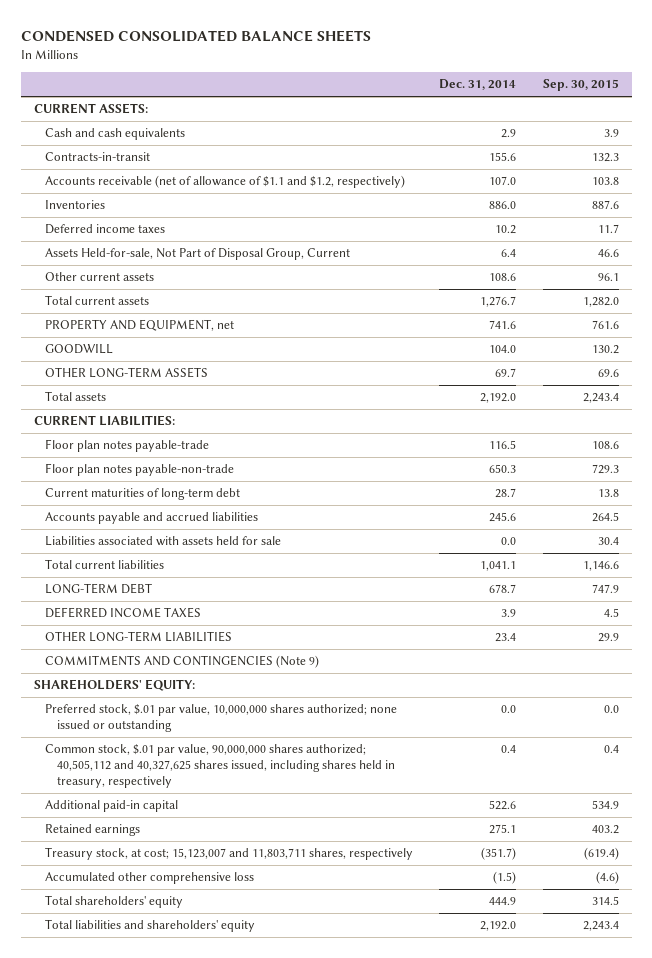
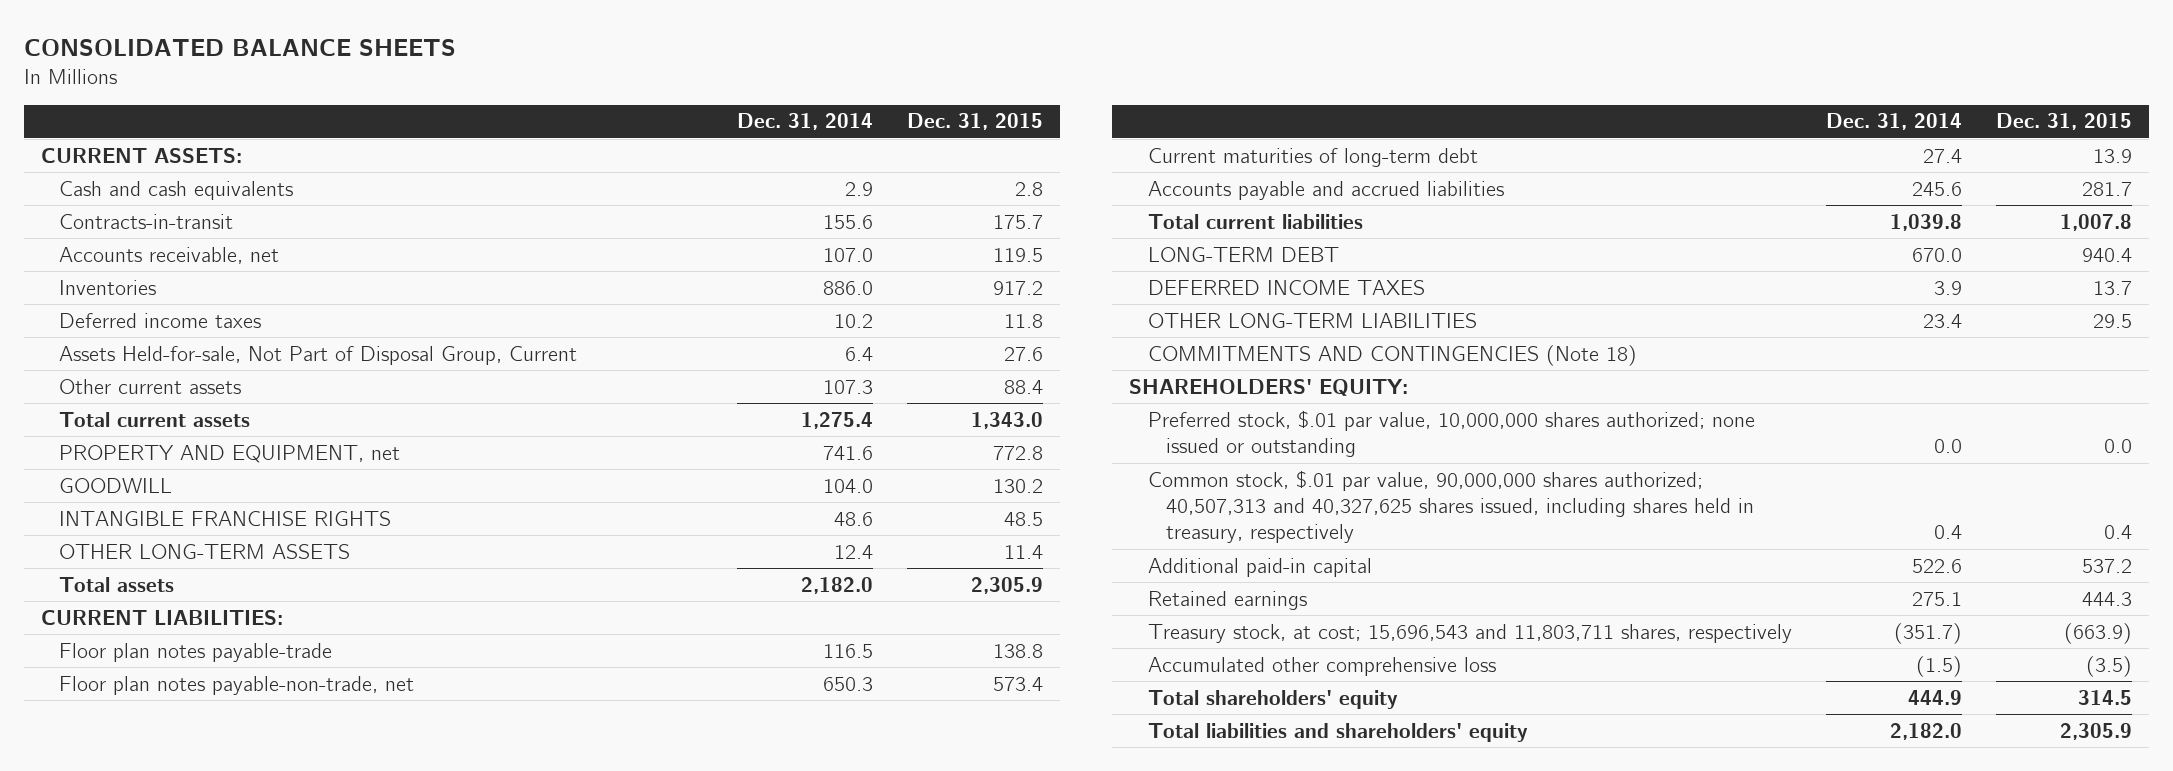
[20,30,371,43] CONDENSED CONSOLIDATED BALANCE SHEETS -> [23,38,456,56] CONSOLIDATED BALANCE SHEETS
[542,79,619,92] Sep. 30, 2015 -> none
none -> [907,113,1044,131] Dec. 31, 2015
[45,175,406,189] Accounts receivable (net of allowance of $1.1 and $1.2, respectively) -> [58,246,279,264] Accounts receivable, net
[489,273,517,282] 108.6 -> [823,379,874,394] 107.3
[480,296,517,308] 1,276.7 -> [801,411,874,429] 1,275.4
none -> [58,510,391,526] INTANGIBLE FRANCHISE RIGHTS
[495,368,517,378] 69.7 -> [834,544,874,559] 12.4
[480,393,517,404] 2,192.0 -> [801,576,874,594] 2,182.0
[45,463,235,477] Floor plan notes payable-non-trade -> [58,675,414,695] Floor plan notes payable-non-trade, net
[495,488,517,499] 28.7 -> [1922,148,1962,163] 27.4
[45,536,282,547] Liabilities associated with assets held for sale -> none
[480,561,517,572] 1,041.1 -> [1889,213,1962,231] 1,039.8
[489,584,517,594] 678.7 -> [1911,247,1962,262] 670.0
[45,655,320,669] COMMITMENTS AND CONTINGENCIES (Note 9) -> [1147,344,1637,366] COMMITMENTS AND CONTINGENCIES (Note 18)
[45,744,395,788] Common stock, $.01 par value, 90,000,000 shares authorized; 40,505,112 and 40,327,625 shares issued, including shares held in treasury, respectively -> [1147,469,1754,544] Common stock, $.01 par value, 90,000,000 shares authorized; 40,507,313 and 40,327,625 shares issued, including shares held in treasury, respectively
[45,847,414,861] Treasury stock, at cost; 15,123,007 and 11,803,711 shares, respectively -> [1147,623,1792,643] Treasury stock, at cost; 15,696,543 and 11,803,711 shares, respectively
[480,921,517,932] 2,192.0 -> [1889,722,1962,740] 2,182.0

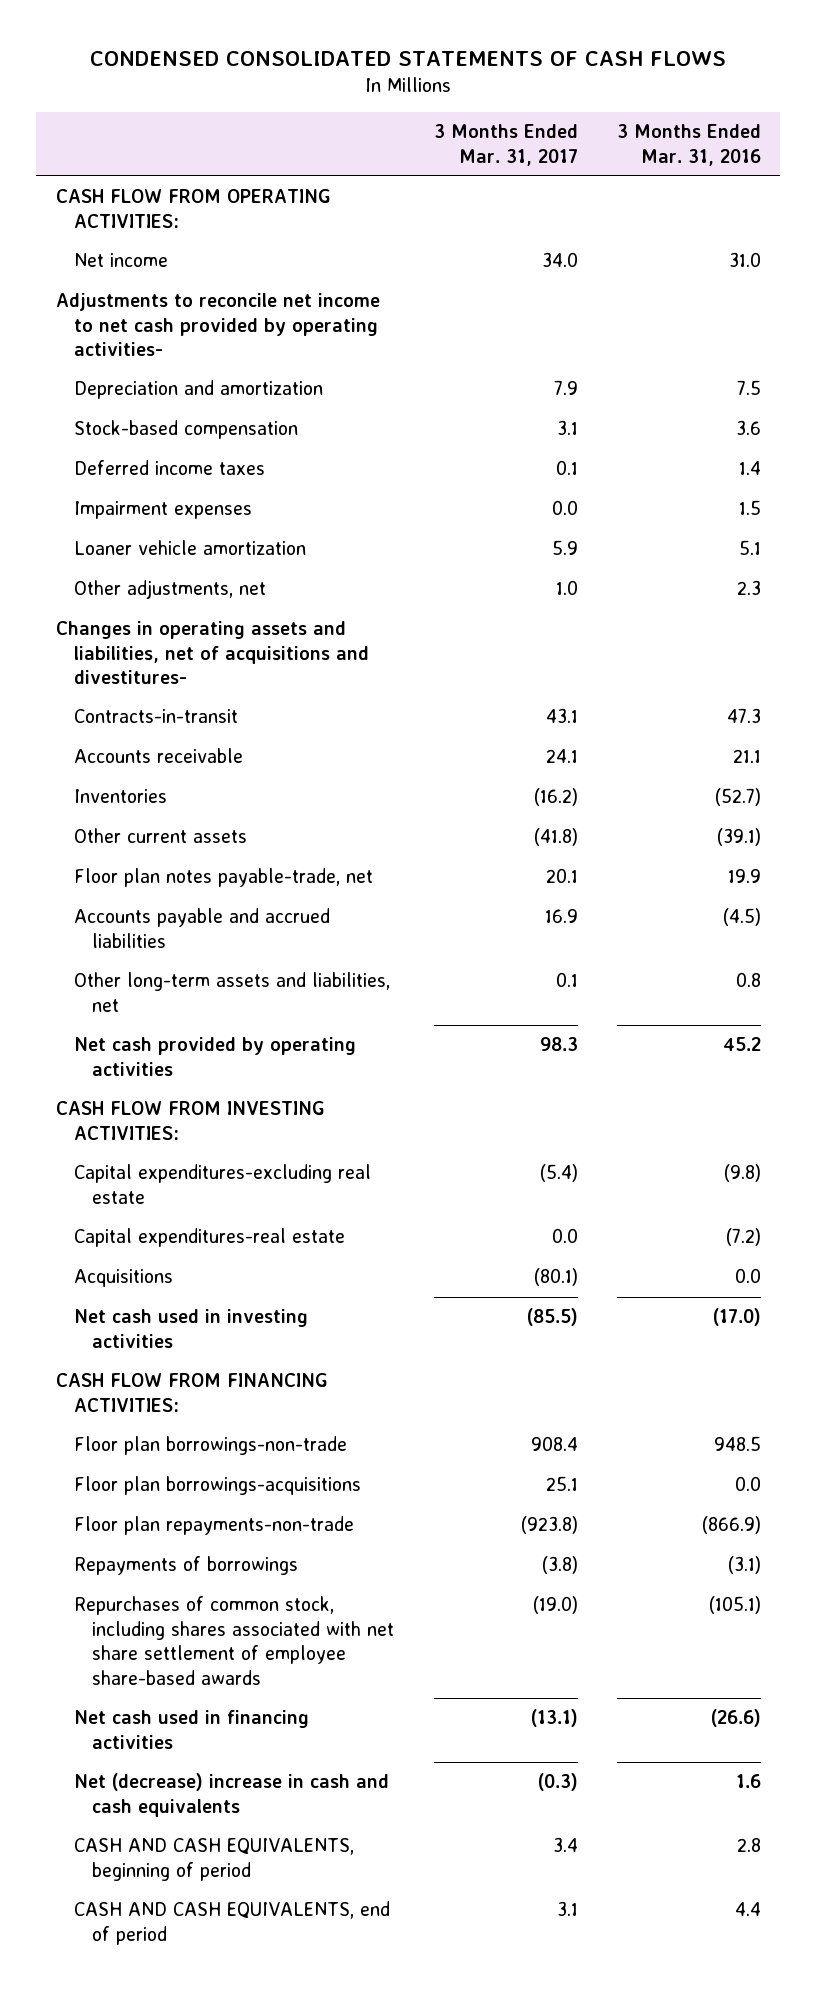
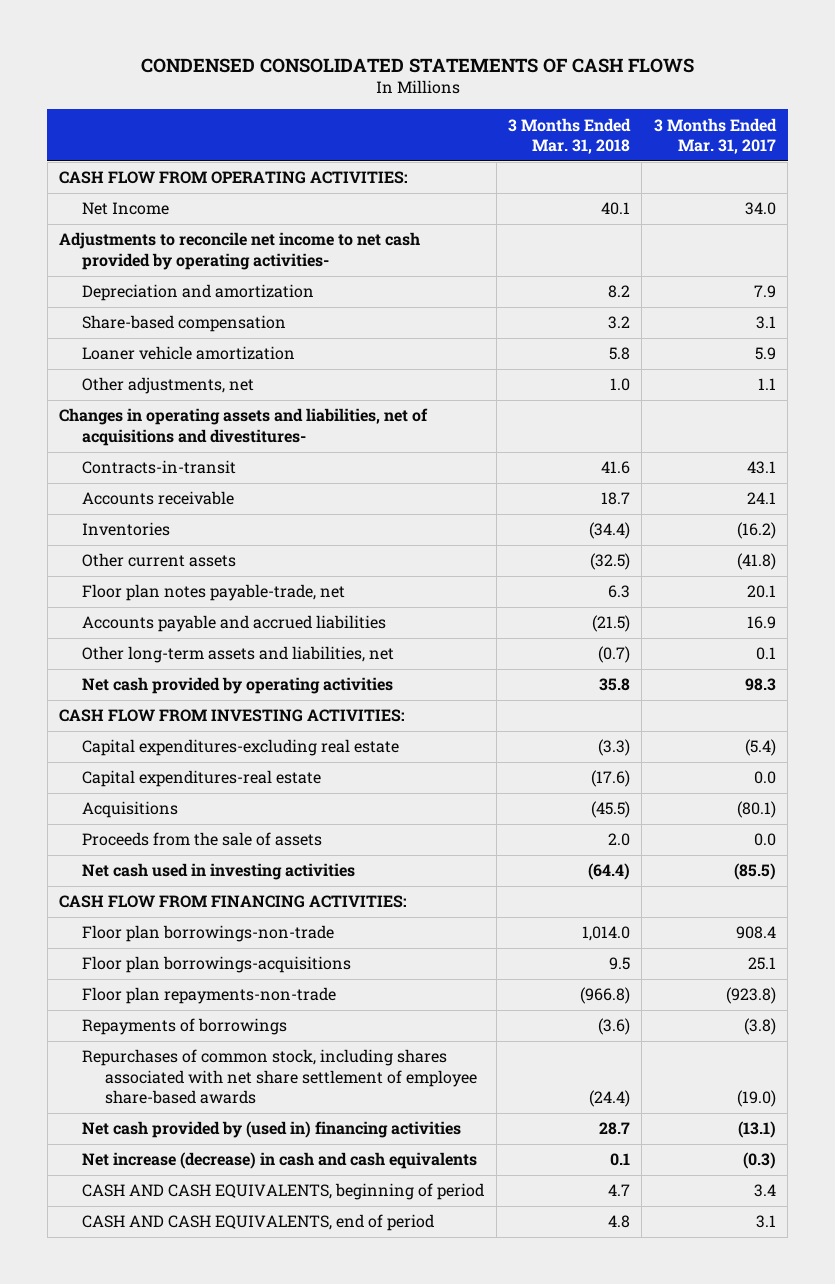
[616,124,761,166] 3 Months Ended Mar. 31, 2016 -> none
none -> [508,117,632,155] 3 Months Ended Mar. 31, 2018
[74,253,169,268] Net income -> [82,202,170,216] Net Income
[74,460,266,476] Deferred income taxes -> none
[74,501,253,520] Impairment expenses -> none
[74,420,299,440] Stock-based compensation -> [82,315,287,333] Share-based compensation
[555,580,578,596] 1.0 -> [757,378,776,391] 1.1
none -> [82,832,323,847] Proceeds from the sale of assets
[74,1710,310,1749] Net cash used in financing activities -> [82,1121,462,1139] Net cash provided by (used in) financing activities
[74,1773,390,1817] Net (decrease) increase in cash and cash equivalents -> [82,1152,478,1170] Net increase (decrease) in cash and cash equivalents

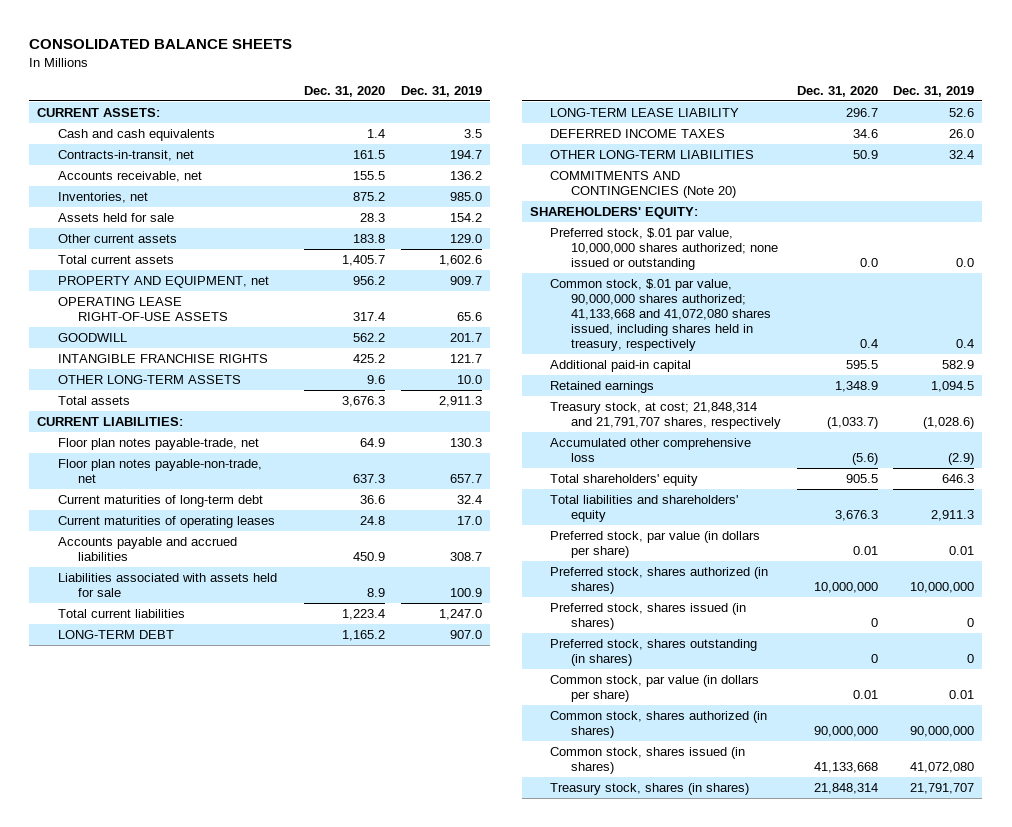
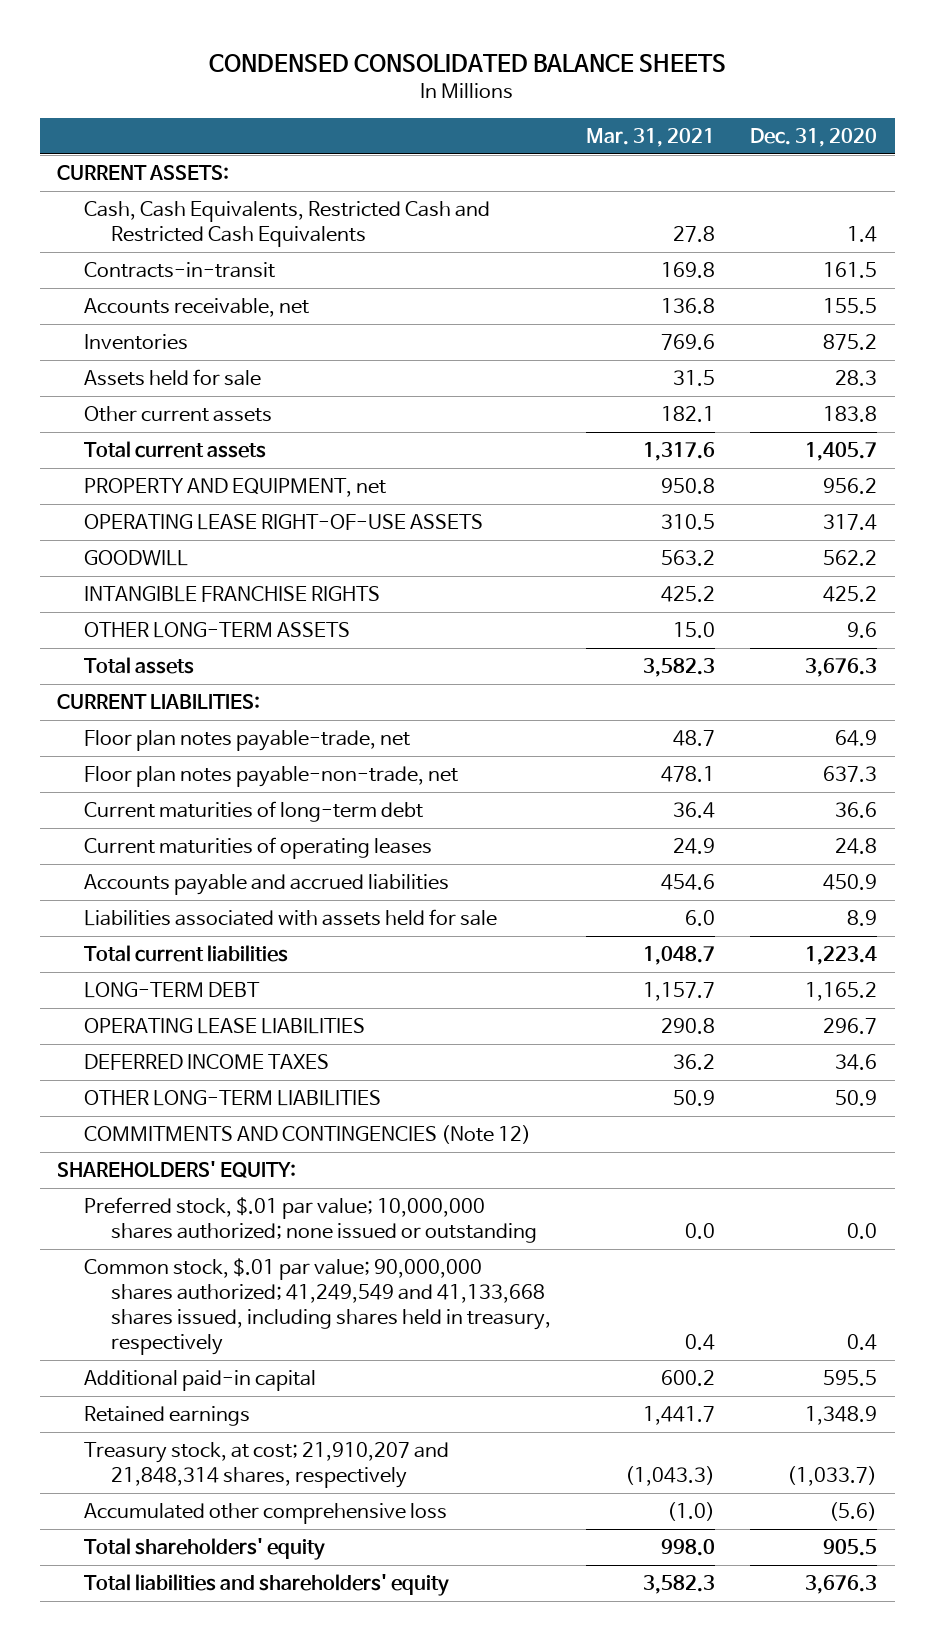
[29,39,293,50] CONSOLIDATED BALANCE SHEETS -> [209,53,727,72] CONDENSED CONSOLIDATED BALANCE SHEETS
[400,85,482,97] Dec. 31, 2019 -> none
none -> [586,127,716,147] Mar. 31, 2021
[57,128,215,141] Cash and cash equivalents -> [84,201,491,248] Cash, Cash Equivalents, Restricted Cash and Restricted Cash Equivalents
[57,149,194,161] Contracts-in-transit, net -> [84,262,276,279] Contracts-in-transit
[57,191,148,203] Inventories, net -> [84,334,189,351] Inventories
[550,107,740,117] LONG-TERM LEASE LIABILITY -> [84,1018,366,1035] OPERATING LEASE LIABILITIES
[550,170,737,198] COMMITMENTS AND CONTINGENCIES (Note 20) -> [84,1125,532,1145] COMMITMENTS AND CONTINGENCIES (Note 12)
[550,227,779,270] Preferred stock, $.01 par value, 10,000,000 shares authorized; none issued or outstanding -> [84,1197,538,1244] Preferred stock, $.01 par value; 10,000,000 shares authorized; none issued or outstanding
[550,278,772,352] Common stock, $.01 par value, 90,000,000 shares authorized; 41,133,668 and 41,072,080 shares issued, including shares held in treasury, respectively -> [84,1258,552,1355] Common stock, $.01 par value; 90,000,000 shares authorized; 41,249,549 and 41,133,668 shares issued, including shares held in treasury, respectively
[550,401,782,429] Treasury stock, at cost; 21,848,314 and 21,791,707 shares, respectively -> [84,1442,450,1489] Treasury stock, at cost; 21,910,207 and 21,848,314 shares, respectively
[550,530,761,558] Preferred stock, par value (in dollars per share) -> none
[550,566,769,594] Preferred stock, shares authorized (in shares) -> none
[550,602,747,630] Preferred stock, shares issued (in shares) -> none
[550,638,758,666] Preferred stock, shares outstanding (in shares) -> none
[550,674,760,702] Common stock, par value (in dollars per share) -> none
[550,710,768,738] Common stock, shares authorized (in shares) -> none
[550,746,746,774] Common stock, shares issued (in shares) -> none
[550,782,750,795] Treasury stock, shares (in shares) -> none

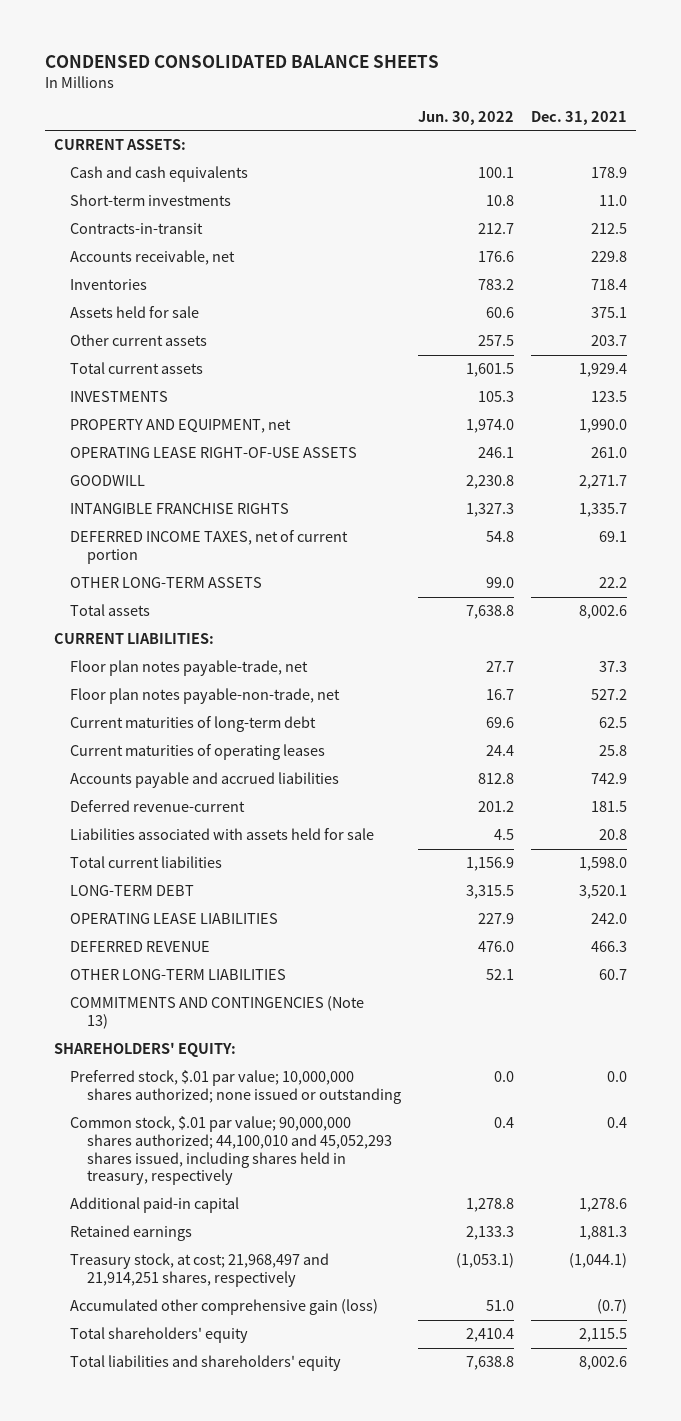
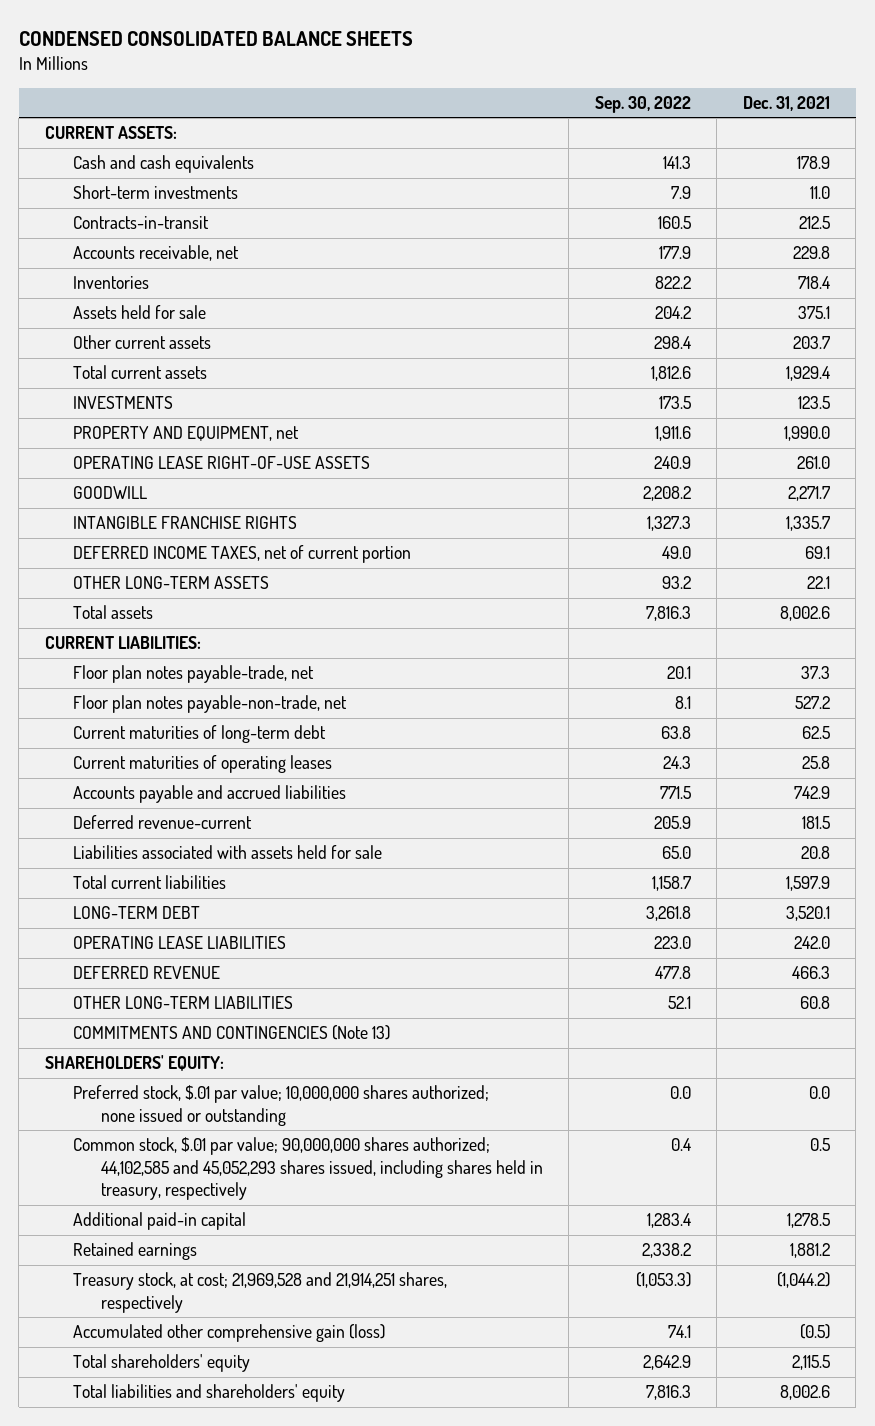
[418,110,515,125] Jun. 30, 2022 -> none
none -> [594,95,691,113] Sep. 30, 2022
[599,577,628,589] 22.2 -> [806,576,830,590] 22.1
[579,857,628,872] 1,598.0 -> [785,876,830,892] 1,597.9
[599,969,628,981] 60.7 -> [799,996,830,1010] 60.8
[70,1116,392,1186] Common stock, $.01 par value; 90,000,000 shares authorized; 44,100,010 and 45,052,293 shares issued, including shares held in treasury, respectively -> [72,1137,544,1201] Common stock, $.01 par value; 90,000,000 shares authorized; 44,102,585 and 45,052,293 shares issued, including shares held in treasury, respectively
[607,1117,628,1129] 0.4 -> [809,1138,830,1152] 0.5
[579,1198,628,1213] 1,278.6 -> [786,1213,830,1229] 1,278.5
[579,1226,628,1241] 1,881.3 -> [789,1243,830,1259] 1,881.2
[70,1253,330,1287] Treasury stock, at cost; 21,968,497 and 21,914,251 shares, respectively -> [72,1272,447,1313] Treasury stock, at cost; 21,969,528 and 21,914,251 shares, respectively
[569,1253,628,1269] (1,044.1) -> [776,1272,830,1289] (1,044.2)
[597,1299,628,1315] (0.7) -> [799,1324,830,1340] (0.5)

